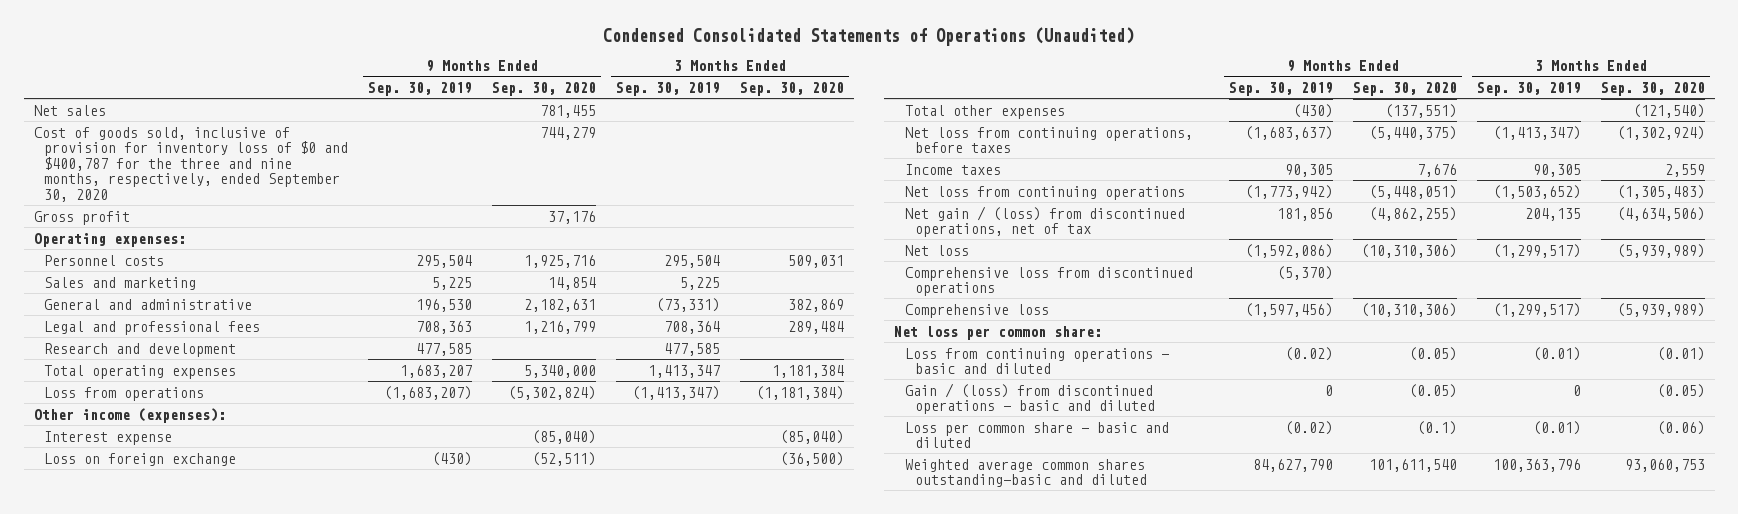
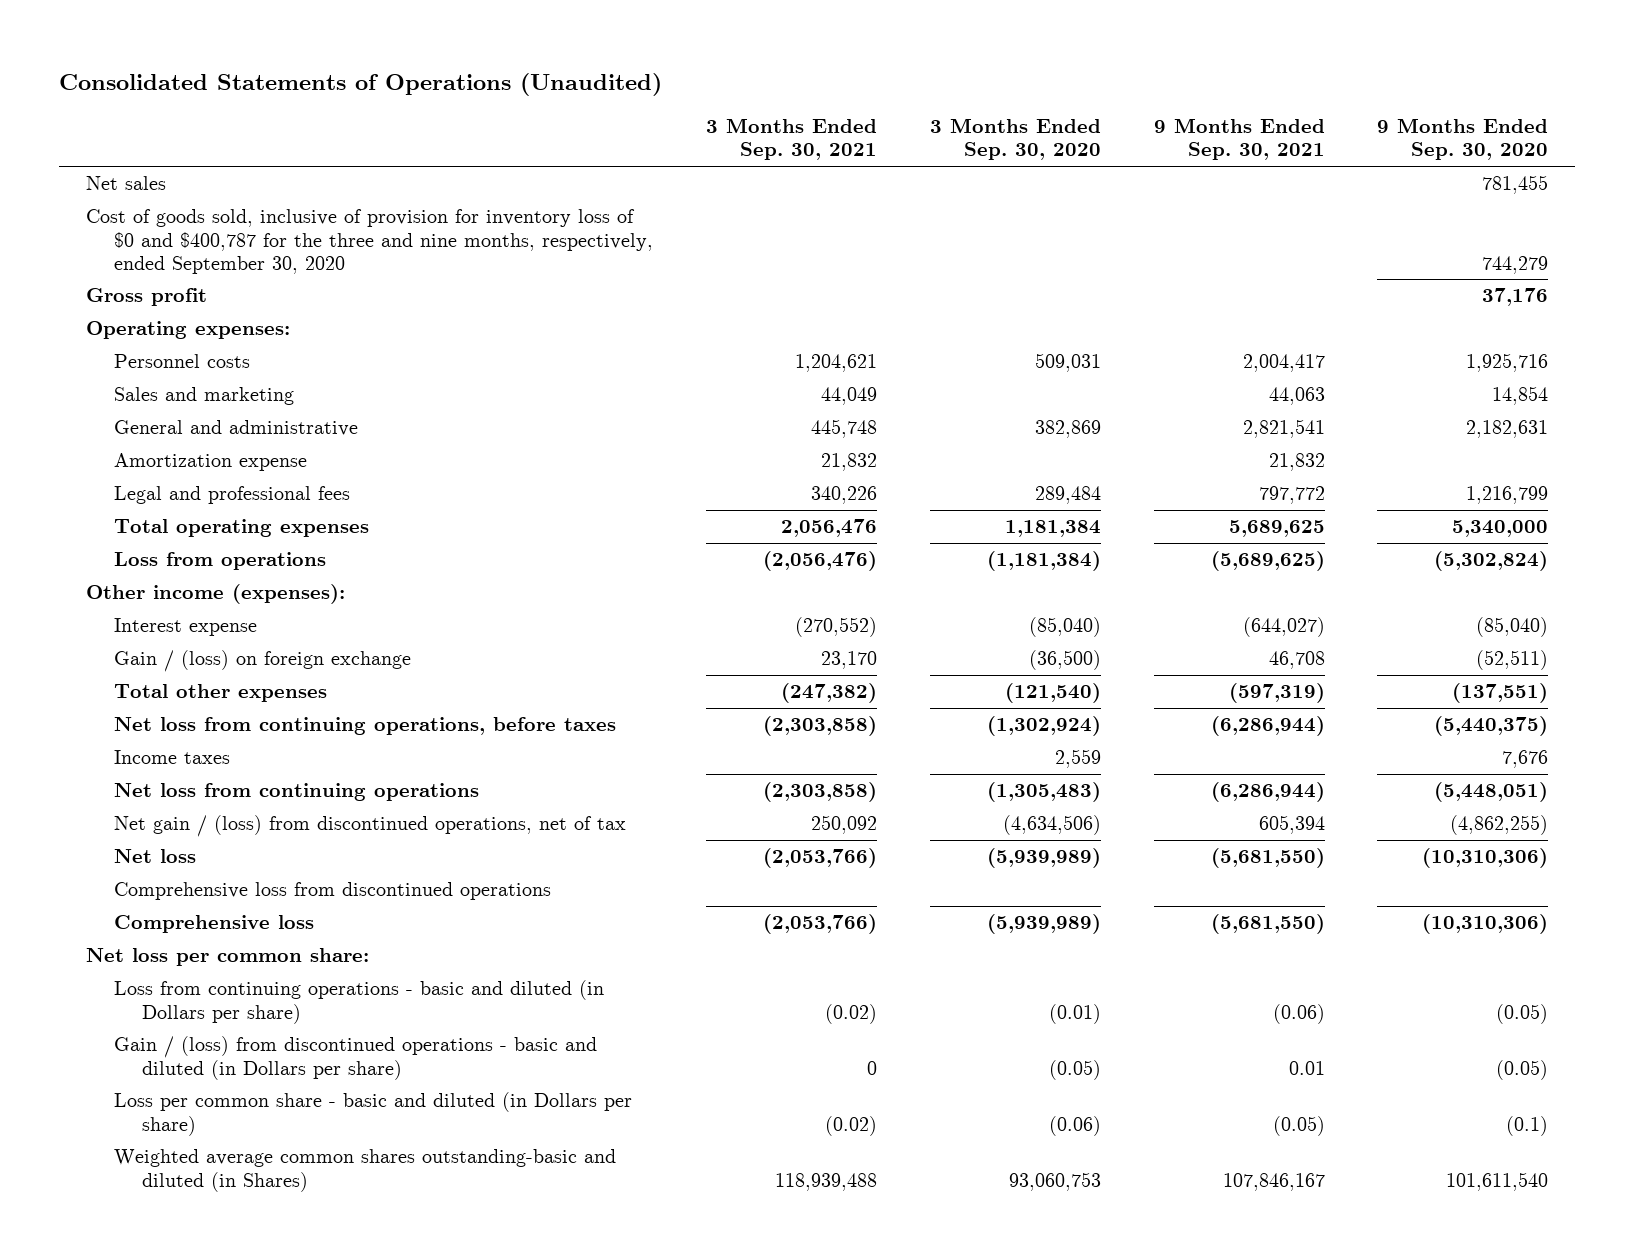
[603,27,1135,47] Condensed Consolidated Statements of Operations (Unaudited) -> [59,73,663,97] Consolidated Statements of Operations (Unaudited)
[367,82,472,97] Sep. 30, 2019 -> none
[615,82,720,97] Sep. 30, 2019 -> none
none -> [705,118,877,161] 3 Months Ended Sep. 30, 2021
none -> [1153,118,1325,161] 9 Months Ended Sep. 30, 2021
none -> [113,453,307,472] Amortization expense
[43,342,236,357] Research and development -> none
[43,452,236,466] Loss on foreign exchange -> [113,650,411,673] Gain / (loss) on foreign exchange
[904,347,1169,375] Loss from continuing operations - basic and diluted -> [113,980,604,1024] Loss from continuing operations - basic and diluted (in Dollars per share)
[904,382,1155,415] Gain / (loss) from discontinued operations - basic and diluted -> [113,1036,597,1080] Gain / (loss) from discontinued operations - basic and diluted (in Dollars per share)
[904,421,1169,449] Loss per common share - basic and diluted -> [113,1092,632,1136] Loss per common share - basic and diluted (in Dollars per share)
[904,458,1147,488] Weighted average common shares outstanding-basic and diluted -> [113,1149,616,1192] Weighted average common shares outstanding-basic and diluted (in Shares)

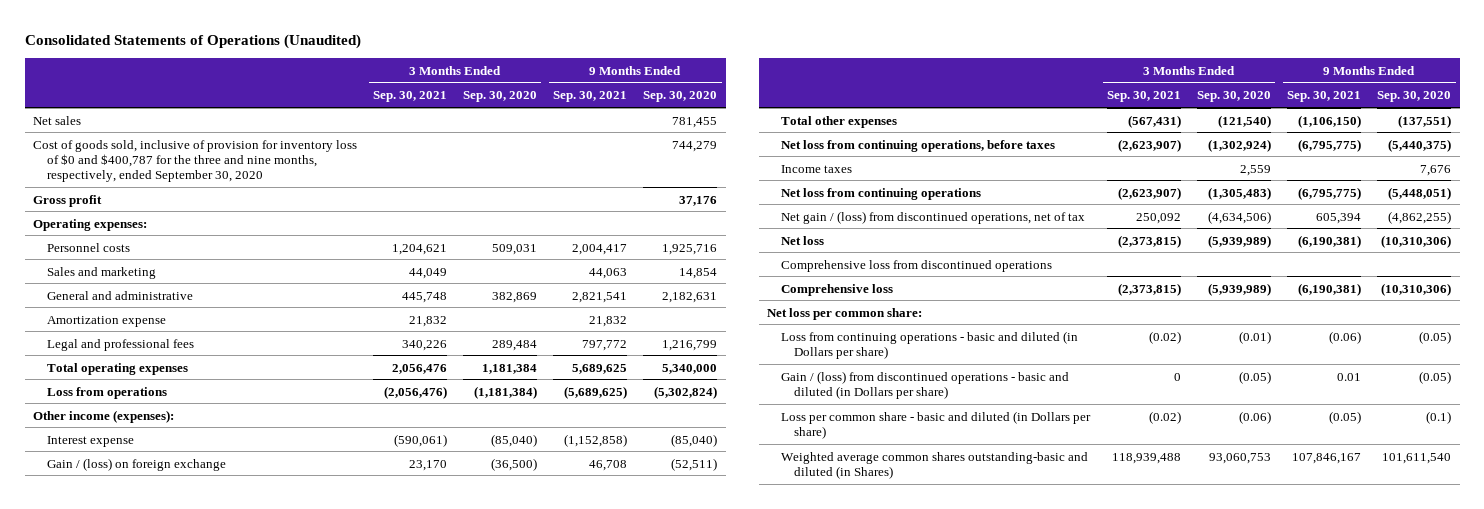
[794,617,877,638] (270,552) -> [393,433,447,447] (590,061)
[1242,617,1325,638] (644,027) -> [564,433,628,447] (1,152,858)
[780,683,877,704] (247,382) -> [1127,114,1181,128] (567,431)
[1228,683,1325,704] (597,319) -> [1298,114,1362,128] (1,106,150)
[762,716,877,737] (2,303,858) -> [1117,138,1181,152] (2,623,907)
[1210,716,1325,737] (6,286,944) -> [1298,138,1362,152] (6,795,775)
[762,782,877,803] (2,303,858) -> [1117,186,1181,200] (2,623,907)
[1210,782,1325,803] (6,286,944) -> [1298,186,1362,200] (6,795,775)
[762,848,877,869] (2,053,766) -> [1117,234,1181,248] (2,373,815)
[1210,848,1325,869] (5,681,550) -> [1298,234,1362,248] (6,190,381)
[762,914,877,935] (2,053,766) -> [1117,282,1181,296] (2,373,815)
[1210,914,1325,935] (5,681,550) -> [1298,282,1362,296] (6,190,381)

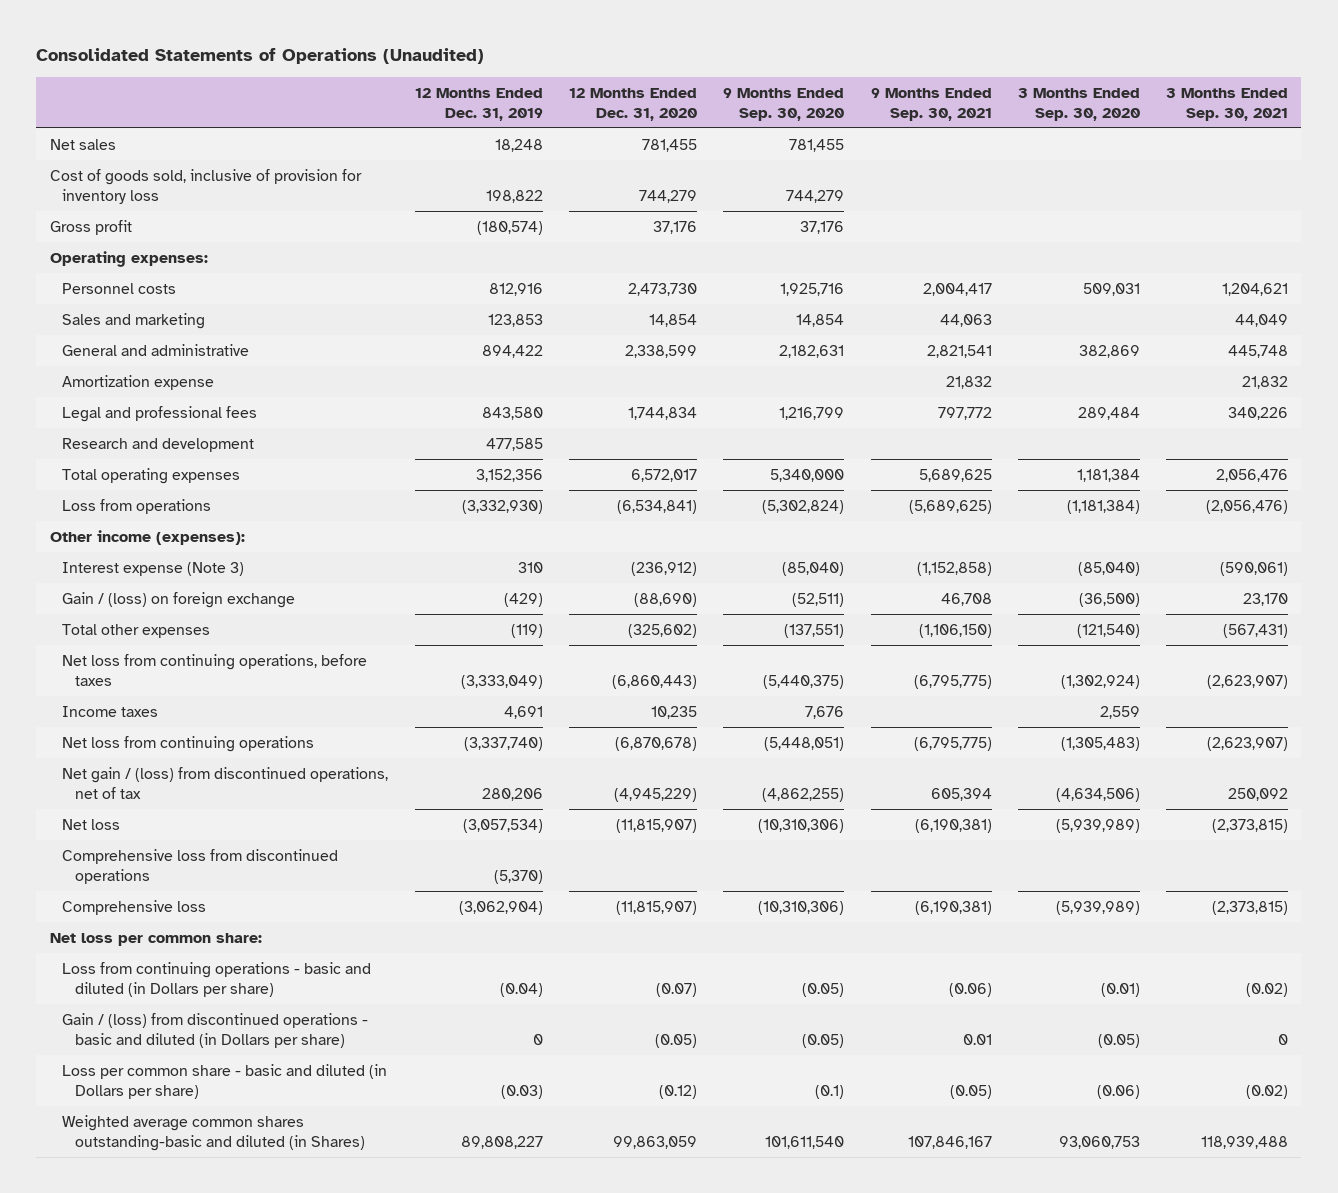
none -> [414,87,543,121] 12 Months Ended Dec. 31, 2019
none -> [568,87,697,121] 12 Months Ended Dec. 31, 2020
[32,139,357,183] Cost of goods sold, inclusive of provision for inventory loss of $0 and $400,787 for the three and nine months, respectively, ended September 30, 2020 -> [49,168,362,205] Cost of goods sold, inclusive of provision for inventory loss
none -> [62,437,255,452] Research and development
[46,435,134,447] Interest expense -> [62,561,245,576] Interest expense (Note 3)

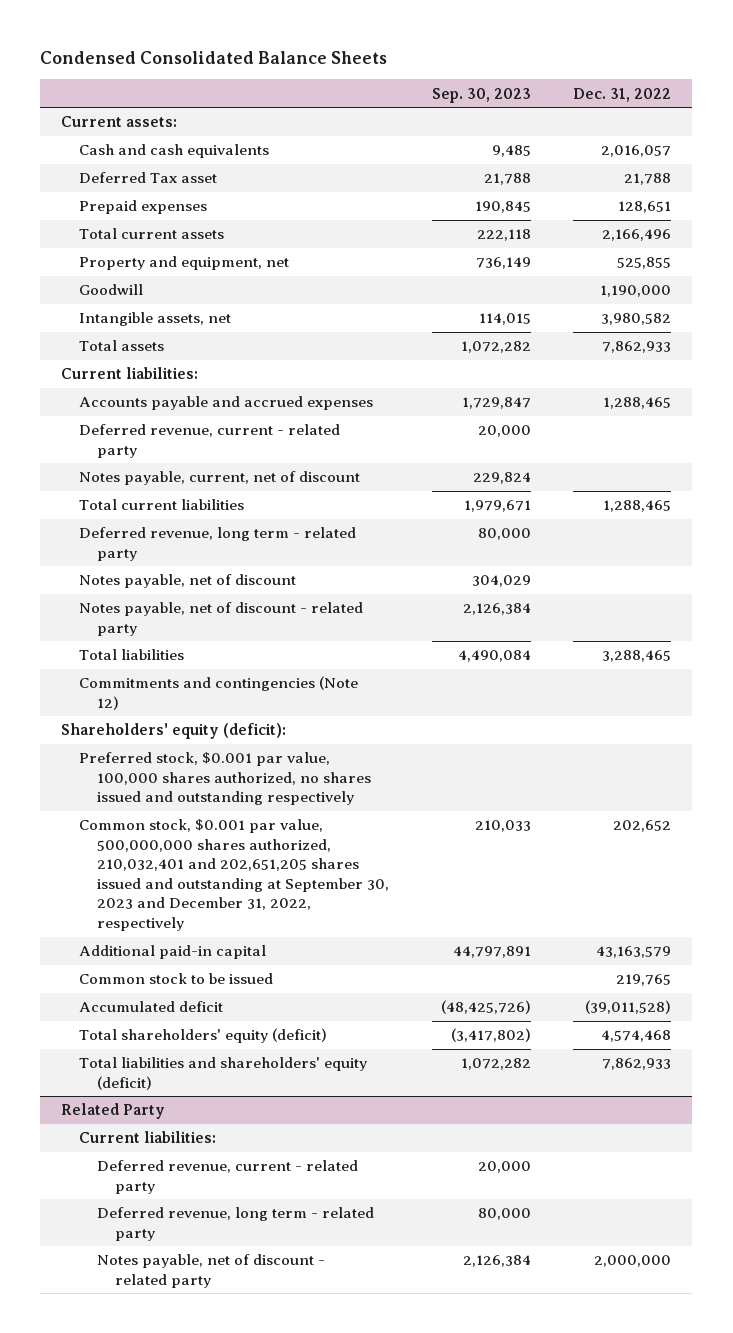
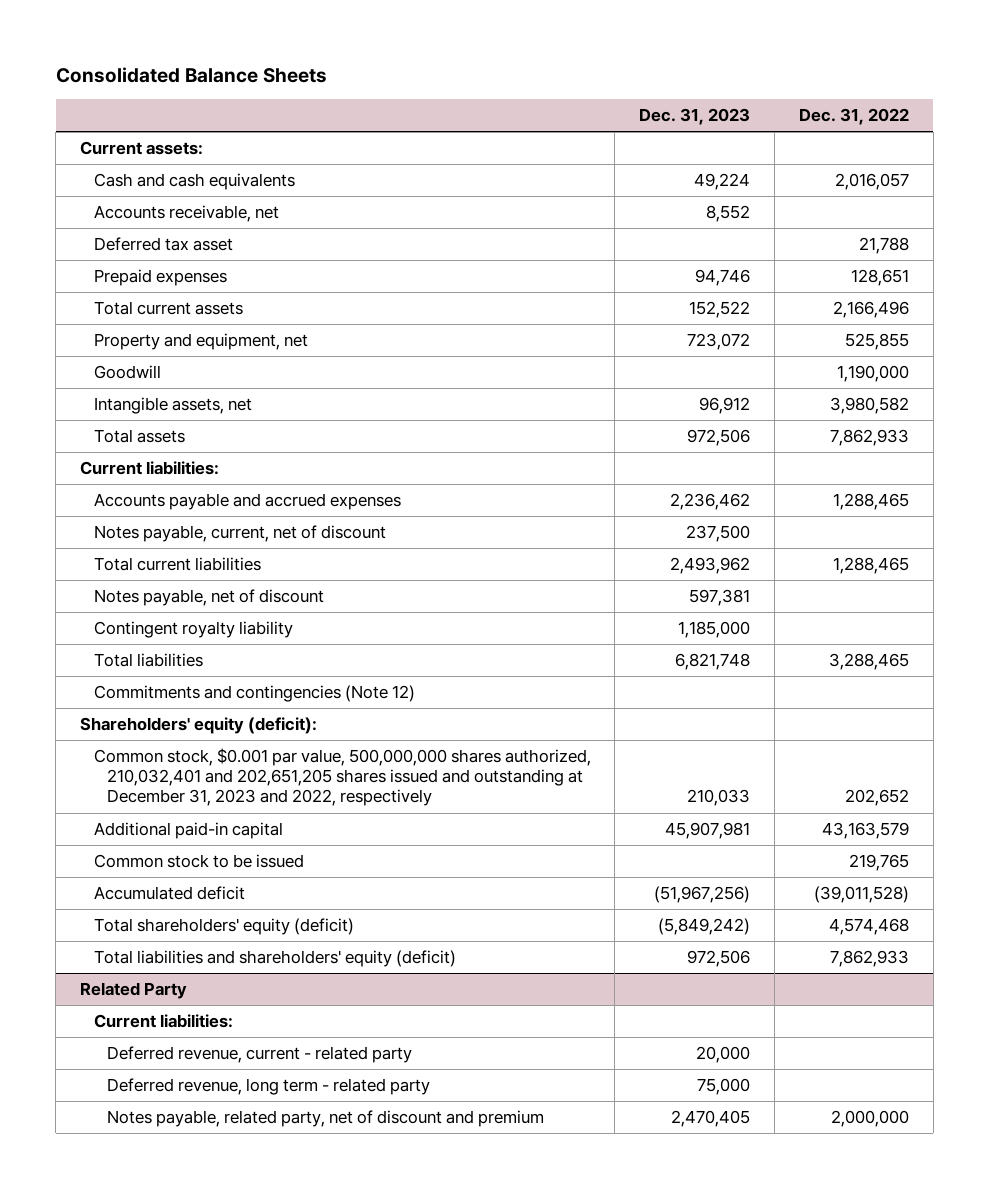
[40,50,388,64] Condensed Consolidated Balance Sheets -> [55,67,327,84] Consolidated Balance Sheets
[431,87,531,103] Sep. 30, 2023 -> none
none -> [639,108,751,126] Dec. 31, 2023
none -> [93,205,279,223] Accounts receivable, net
[79,172,218,184] Deferred Tax asset -> [93,237,233,252] Deferred tax asset
[79,424,341,458] Deferred revenue, current - related party -> none
[79,527,357,561] Deferred revenue, long term - related party -> none
[79,602,364,636] Notes payable, net of discount - related party -> none
none -> [93,621,293,639] Contingent royalty liability
[79,752,372,806] Preferred stock, $0.001 par value, 100,000 shares authorized, no shares issued and outstanding respectively -> none
[79,819,390,932] Common stock, $0.001 par value, 500,000,000 shares authorized, 210,032,401 and 202,651,205 shares issued and outstanding at September 30, 2023 and December 31, 2022, respectively -> [93,748,591,807] Common stock, $0.001 par value, 500,000,000 shares authorized, 210,032,401 and 202,651,205 shares issued and outstanding at December 31, 2023 and 2022, respectively
[97,1254,326,1288] Notes payable, net of discount - related party -> [106,1110,544,1128] Notes payable, related party, net of discount and premium

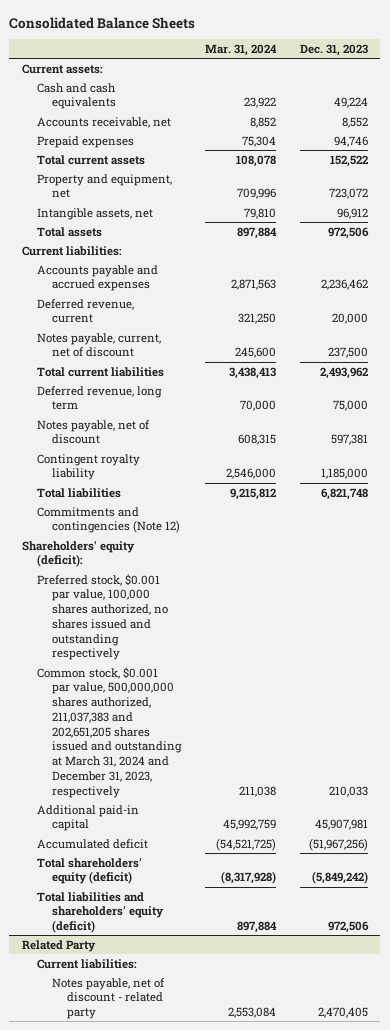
[798,108,909,126] Dec. 31, 2022 -> none
none -> [205,43,278,56] Mar. 31, 2024
[93,237,233,252] Deferred tax asset -> none
[93,365,161,380] Goodwill -> none
none -> [36,298,134,324] Deferred revenue, current
none -> [36,385,162,411] Deferred revenue, long term
none -> [36,573,168,661] Preferred stock, $0.001 par value, 100,000 shares authorized, no shares issued and outstanding respectively
[93,748,591,807] Common stock, $0.001 par value, 500,000,000 shares authorized, 210,032,401 and 202,651,205 shares issued and outstanding at December 31, 2023 and 2022, respectively -> [36,666,182,798] Common stock, $0.001 par value, 500,000,000 shares authorized, 211,037,383 and 202,651,205 shares issued and outstanding at March 31, 2024 and December 31, 2023, respectively
[93,854,304,869] Common stock to be issued -> none
[106,1046,412,1064] Deferred revenue, current - related party -> none
[106,1078,430,1096] Deferred revenue, long term - related party -> none
[106,1110,544,1128] Notes payable, related party, net of discount and premium -> [51,977,165,1020] Notes payable, net of discount - related party

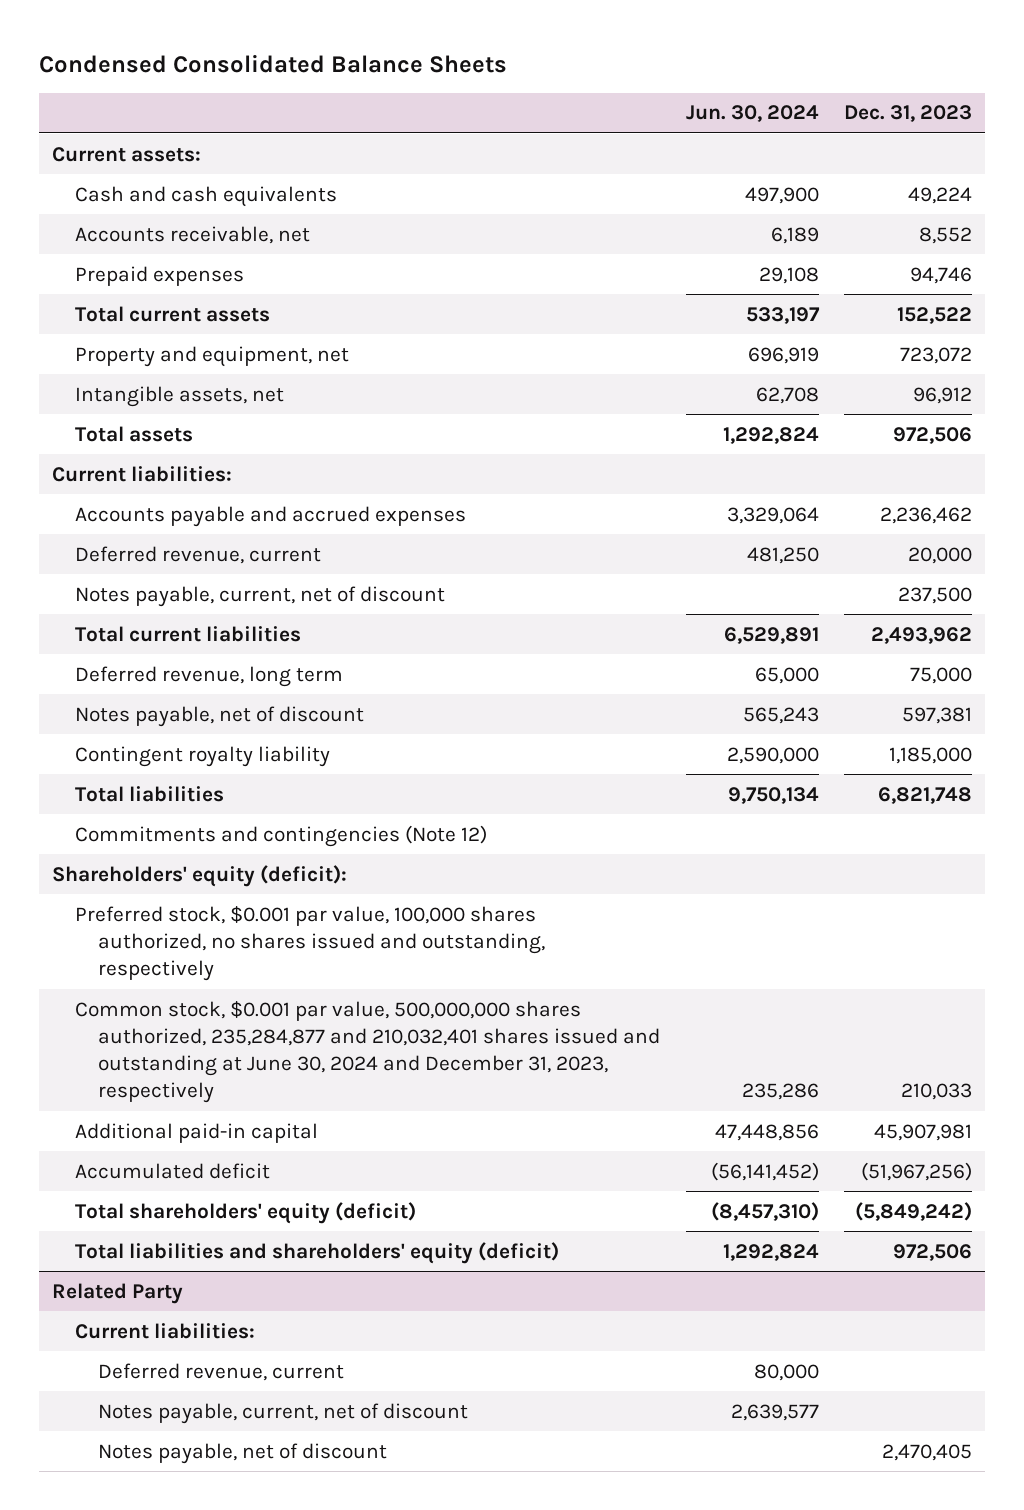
[9,16,196,29] Consolidated Balance Sheets -> [39,53,508,73] Condensed Consolidated Balance Sheets
[205,43,278,56] Mar. 31, 2024 -> none
none -> [685,105,819,123] Jun. 30, 2024
[36,573,168,661] Preferred stock, $0.001 par value, 100,000 shares authorized, no shares issued and outstanding respectively -> [75,905,546,981] Preferred stock, $0.001 par value, 100,000 shares authorized, no shares issued and outstanding, respectively
[36,666,182,798] Common stock, $0.001 par value, 500,000,000 shares authorized, 211,037,383 and 202,651,205 shares issued and outstanding at March 31, 2024 and December 31, 2023, respectively -> [75,1000,661,1104] Common stock, $0.001 par value, 500,000,000 shares authorized, 235,284,877 and 210,032,401 shares issued and outstanding at June 30, 2024 and December 31, 2023, respectively
none -> [98,1362,345,1381] Deferred revenue, current
none -> [98,1402,469,1424] Notes payable, current, net of discount
[51,977,165,1020] Notes payable, net of discount - related party -> [98,1442,388,1464] Notes payable, net of discount

